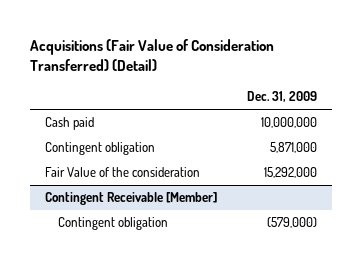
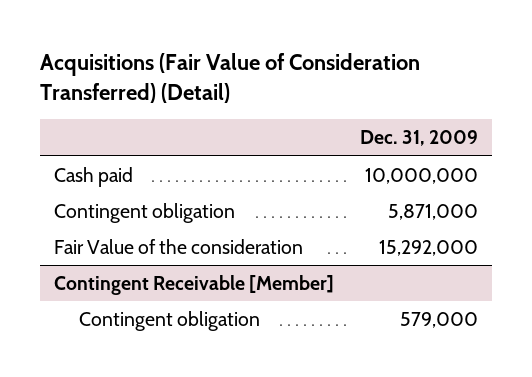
[266,217,317,229] (579,000) -> [400,311,479,328] 579,000

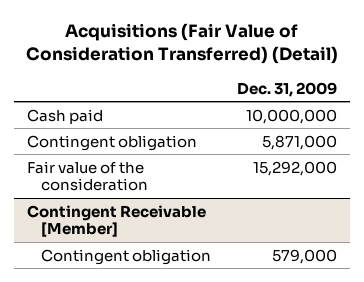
[53,238,303,254] Fair Value of the consideration -> [26,160,148,192] Fair value of the consideration

